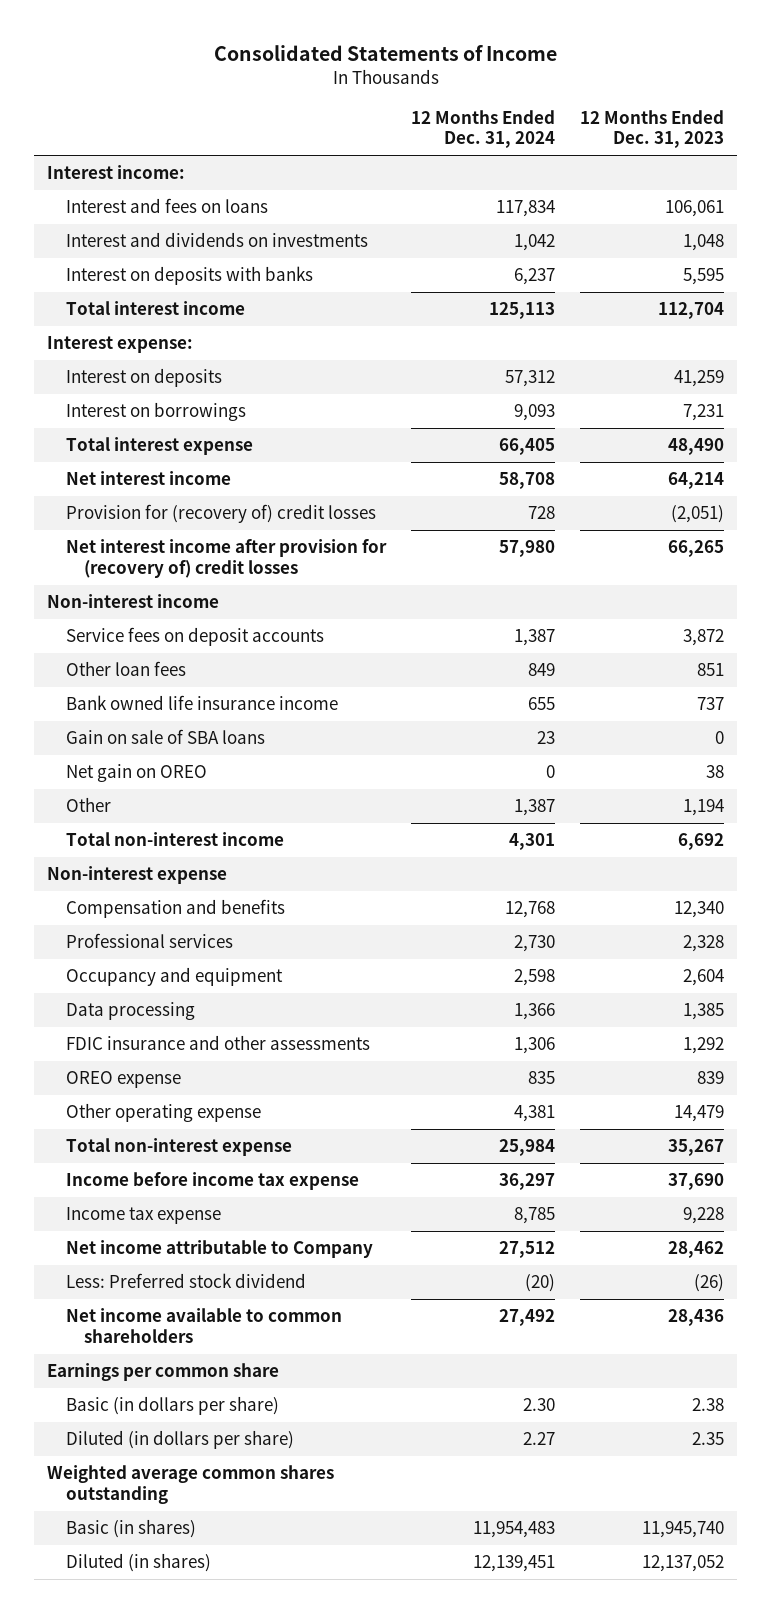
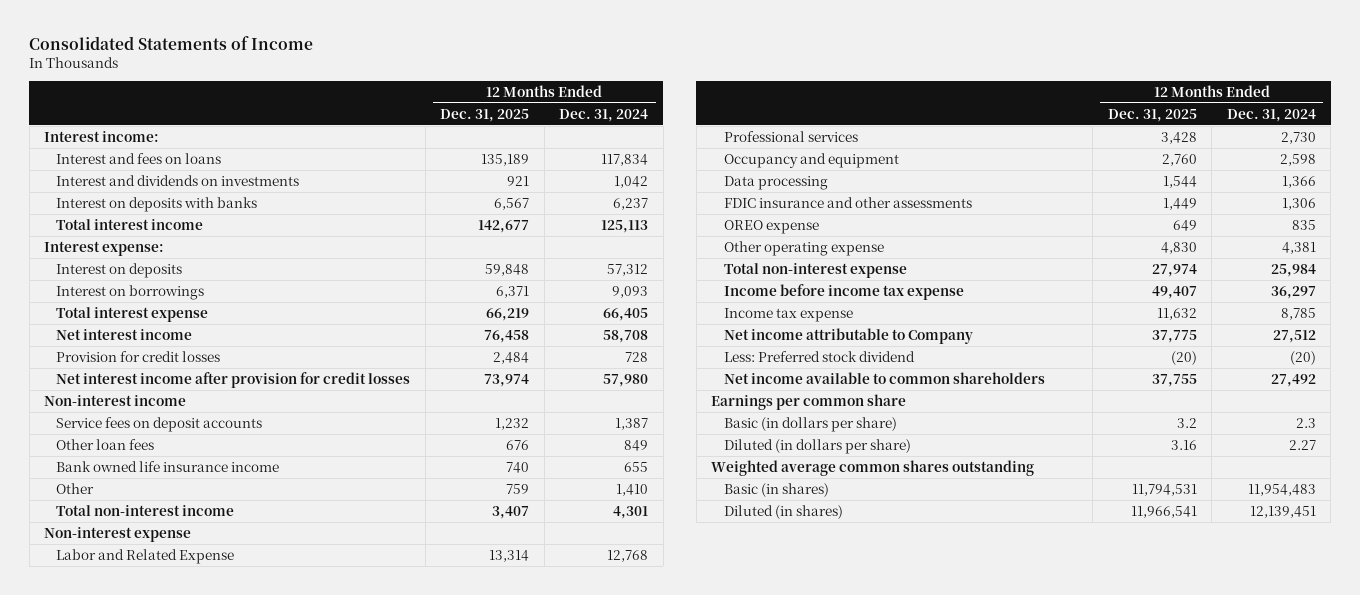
[580,109,725,149] 12 Months Ended Dec. 31, 2023 -> none
none -> [440,108,530,122] Dec. 31, 2025
[65,504,376,524] Provision for (recovery of) credit losses -> [56,350,221,362] Provision for credit losses
[65,539,387,578] Net interest income after provision for (recovery of) credit losses -> [56,371,411,388] Net interest income after provision for credit losses
[65,729,265,745] Gain on sale of SBA loans -> none
[65,764,207,783] Net gain on OREO -> none
[513,799,555,817] 1,387 -> [616,483,649,496] 1,410
[65,899,285,919] Compensation and benefits -> [56,548,235,564] Labor and Related Expense
[522,1398,555,1412] 2.30 -> [1295,417,1316,428] 2.3

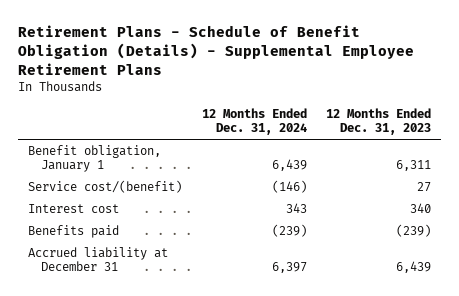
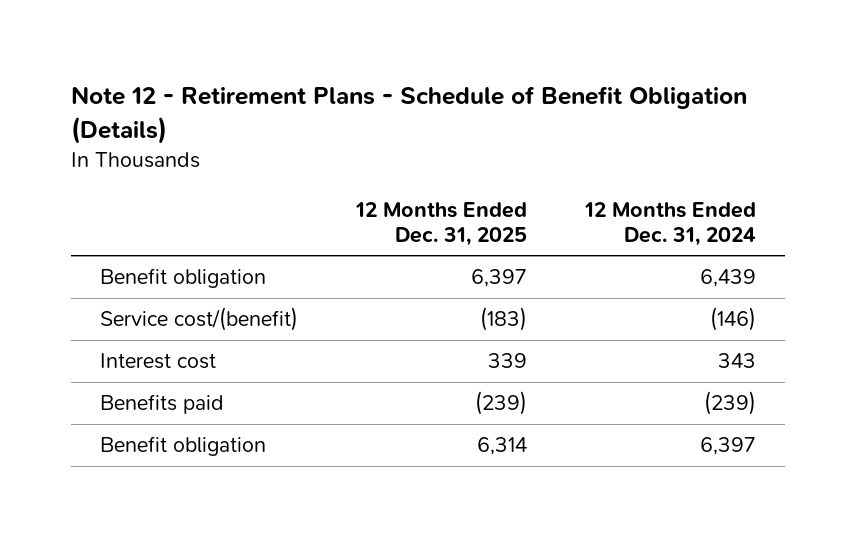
[17,24,414,75] Retirement Plans - Schedule of Benefit Obligation (Details) - Supplemental Employee Retirement Plans -> [71,86,748,144] Note 12 - Retirement Plans - Schedule of Benefit Obligation (Details)
[326,108,432,136] 12 Months Ended Dec. 31, 2023 -> none
none -> [355,201,528,246] 12 Months Ended Dec. 31, 2025
[27,145,161,173] Benefit obligation, January 1 -> [100,268,267,289] Benefit obligation
[27,247,168,272] Accrued liability at December 31 -> [100,436,267,457] Benefit obligation

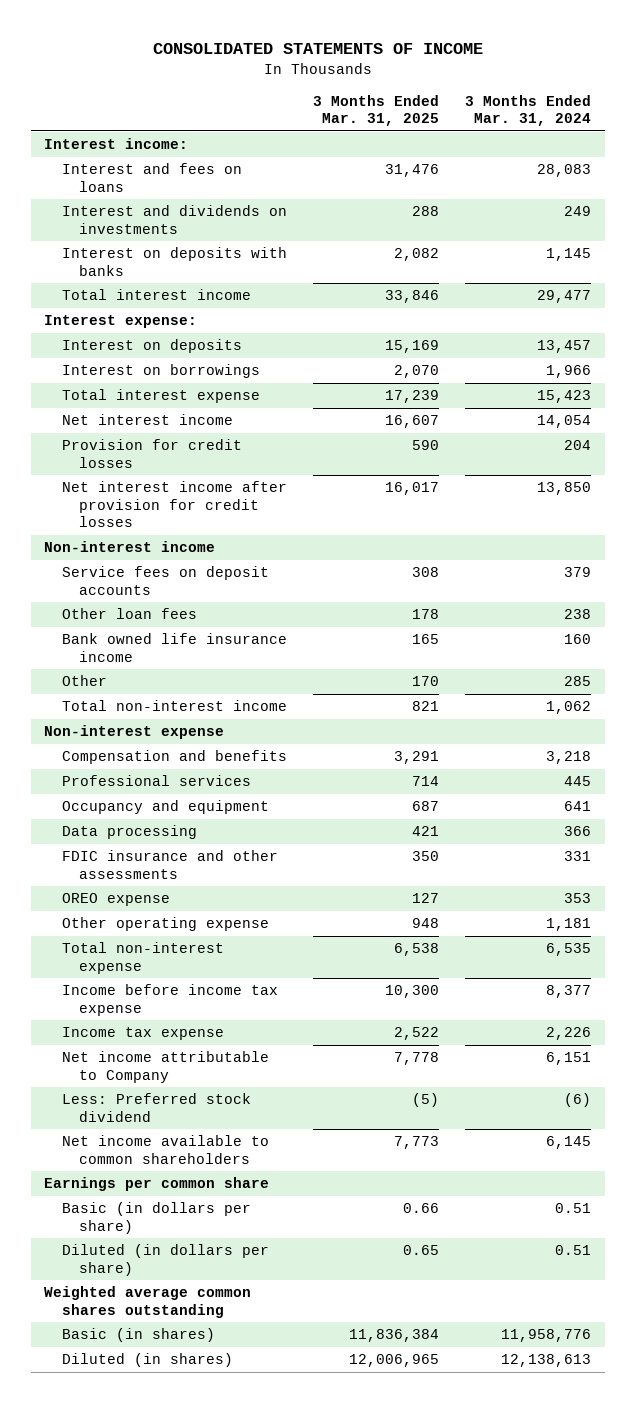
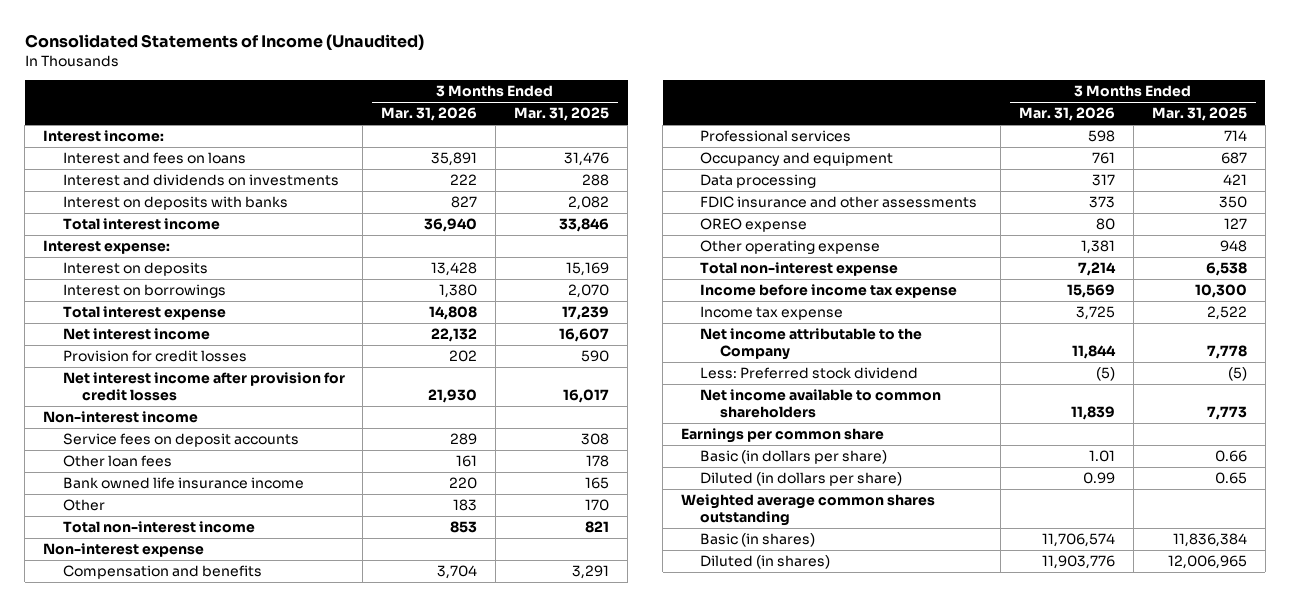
[152,43,483,55] CONSOLIDATED STATEMENTS OF INCOME -> [24,33,424,50] Consolidated Statements of Income (Unaudited)
[465,94,592,127] 3 Months Ended Mar. 31, 2024 -> none
none -> [381,107,478,122] Mar. 31, 2026
[61,1051,269,1083] Net income attributable to Company -> [700,328,923,360] Net income attributable to the Company

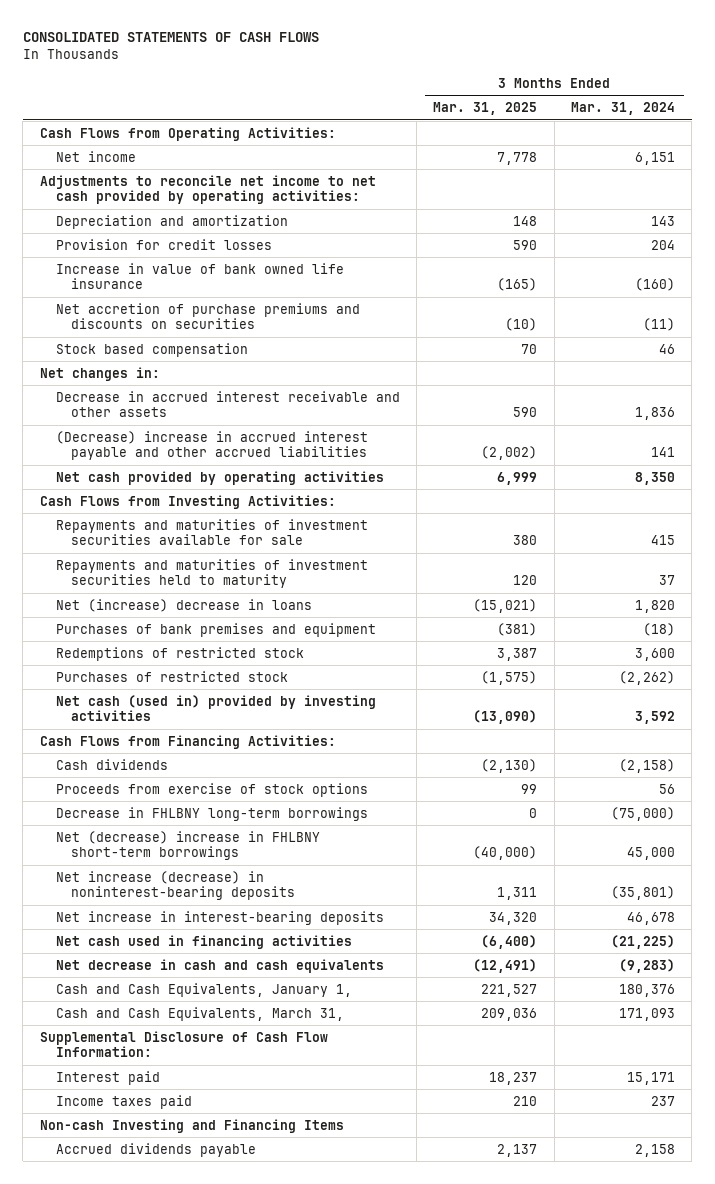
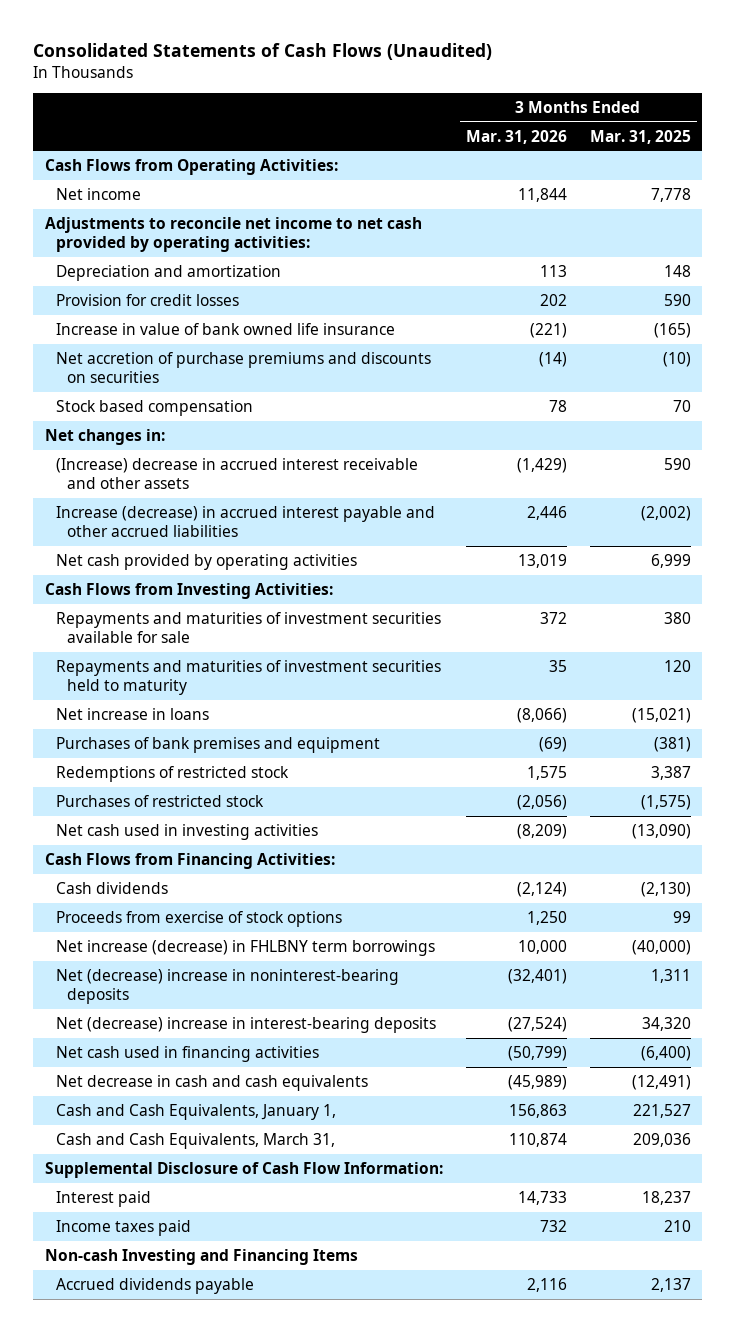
[22,32,319,43] CONSOLIDATED STATEMENTS OF CASH FLOWS -> [33,43,493,61] Consolidated Statements of Cash Flows (Unaudited)
[571,102,676,116] Mar. 31, 2024 -> none
none -> [465,129,567,144] Mar. 31, 2026
[55,390,400,418] Decrease in accrued interest receivable and other assets -> [55,457,418,490] (Increase) decrease in accrued interest receivable and other assets
[55,430,368,461] (Decrease) increase in accrued interest payable and other accrued liabilities -> [55,505,435,538] Increase (decrease) in accrued interest payable and other accrued liabilities
[55,598,312,612] Net (increase) decrease in loans -> [55,707,209,720] Net increase in loans
[55,694,376,722] Net cash (used in) provided by investing activities -> [55,823,318,840] Net cash used in investing activities
[55,830,320,861] Net (decrease) increase in FHLBNY short-term borrowings -> none
[55,806,368,821] Decrease in FHLBNY long-term borrowings -> [55,939,435,956] Net increase (decrease) in FHLBNY term borrowings
[529,807,538,818] 0 -> [631,939,691,955] (40,000)
[55,870,296,901] Net increase (decrease) in noninterest-bearing deposits -> [55,968,399,1005] Net (decrease) increase in noninterest-bearing deposits
[55,910,384,925] Net increase in interest-bearing deposits -> [55,1016,436,1033] Net (decrease) increase in interest-bearing deposits

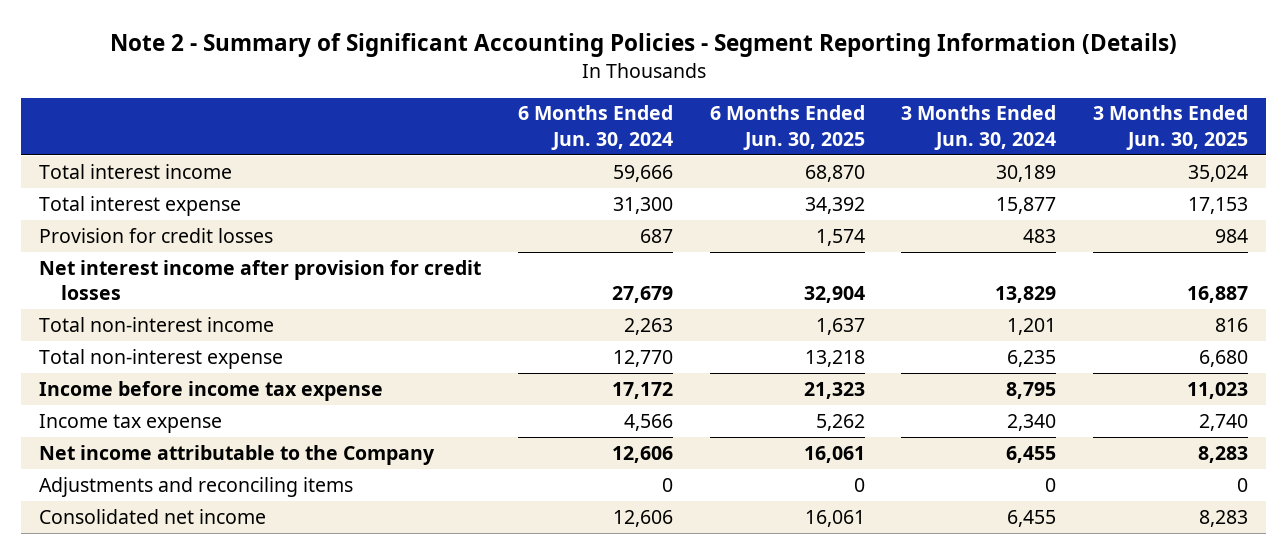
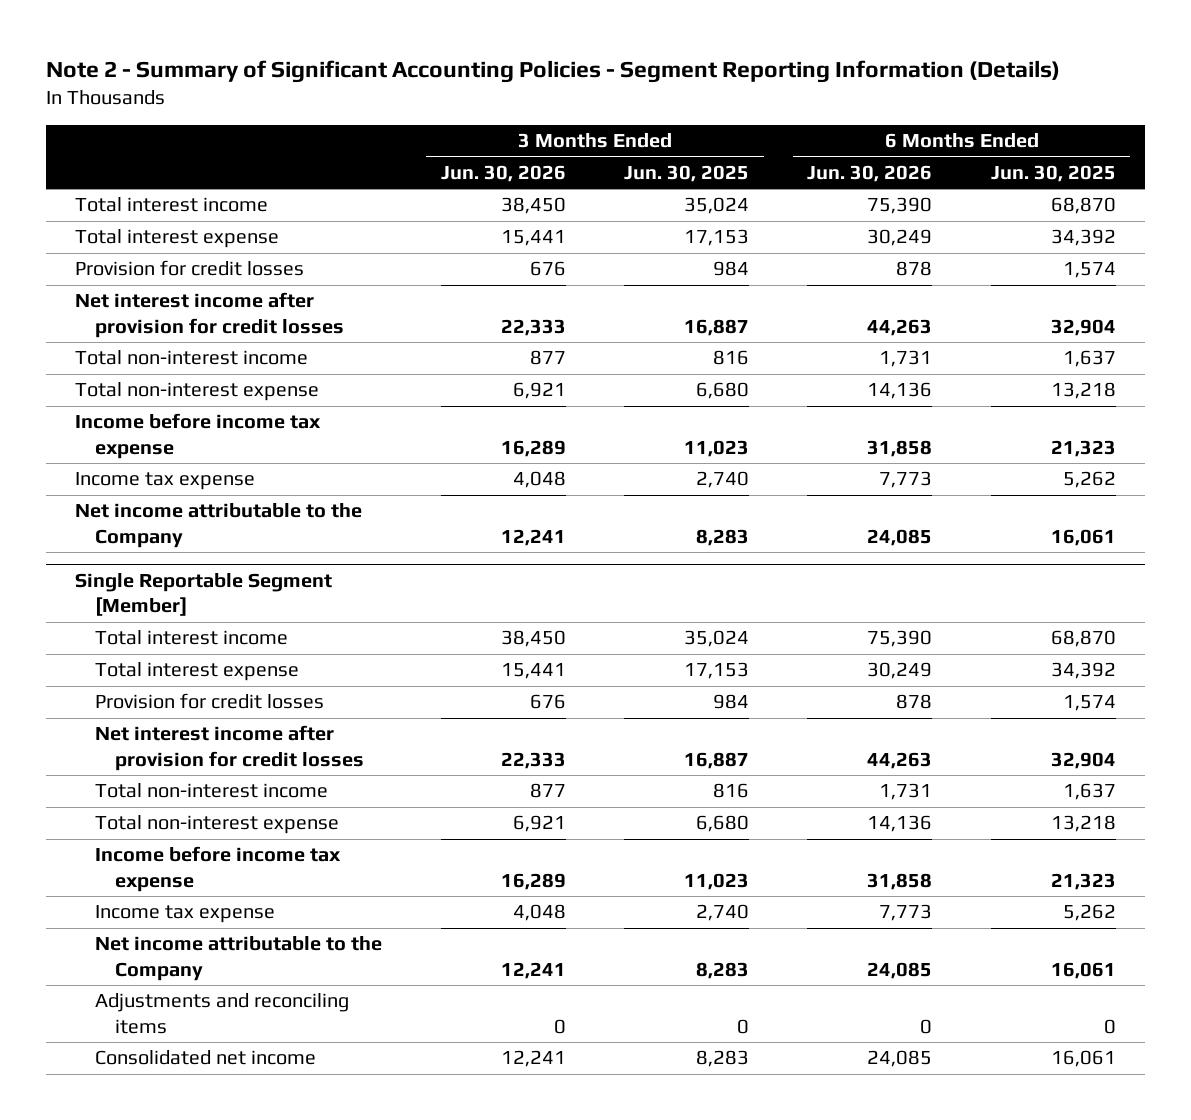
[517,105,673,150] 6 Months Ended Jun. 30, 2024 -> none
[901,105,1057,150] 3 Months Ended Jun. 30, 2024 -> none
none -> [440,164,566,182] Jun. 30, 2026
none -> [807,164,933,182] Jun. 30, 2026
none -> [75,573,333,617] Single Reportable Segment [Member]
none -> [95,630,289,646] Total interest income
none -> [95,662,300,682] Total interest expense
none -> [95,693,325,710] Provision for credit losses
none -> [95,725,365,771] Net interest income after provision for credit losses
none -> [95,783,329,799] Total non-interest income
none -> [95,815,340,835] Total non-interest expense
none -> [95,846,342,892] Income before income tax expense
none -> [95,905,276,924] Income tax expense
none -> [95,936,383,981] Net income attributable to the Company

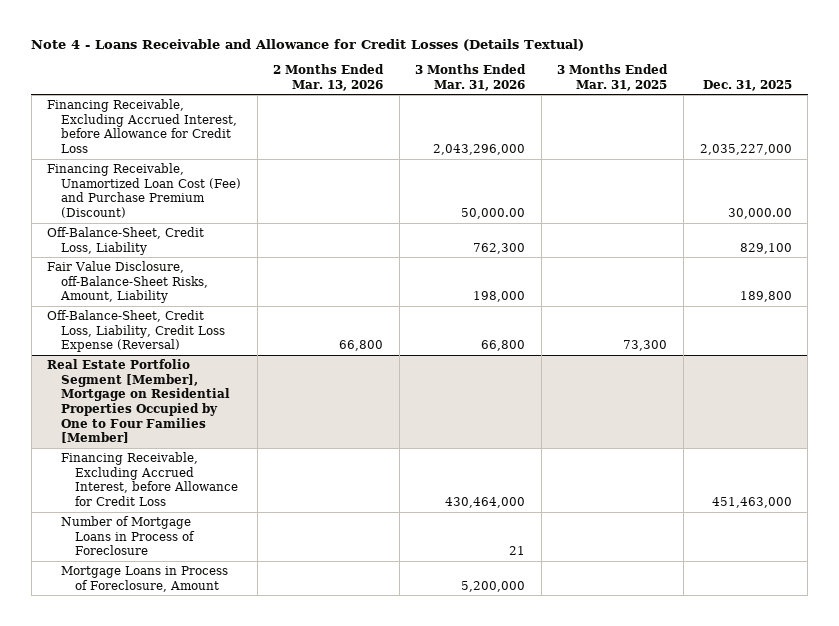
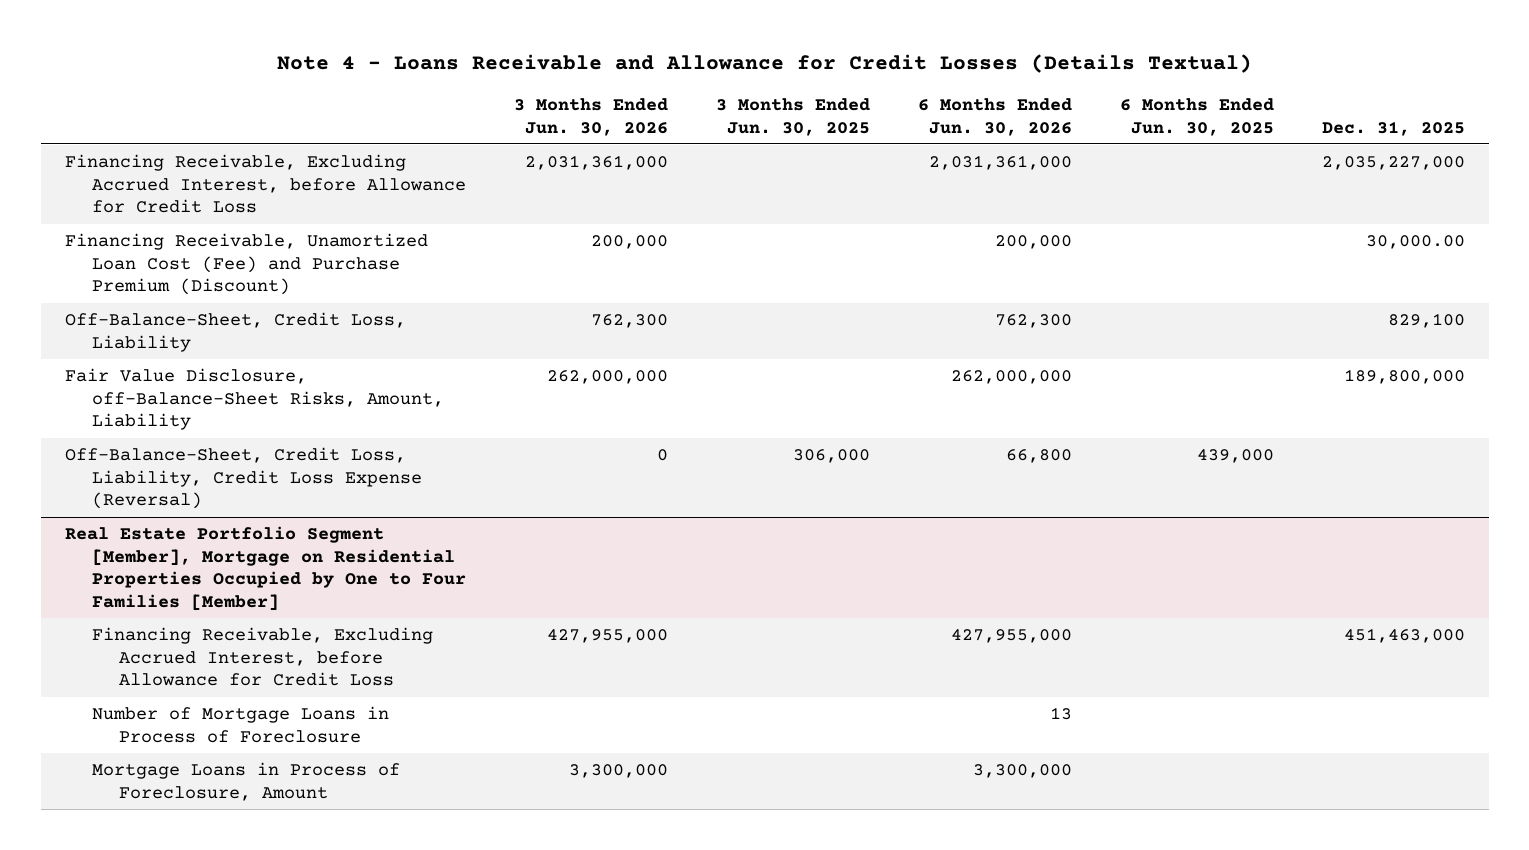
[273,64,385,91] 2 Months Ended Mar. 13, 2026 -> none
[415,64,527,91] 3 Months Ended Mar. 31, 2026 -> none
[557,64,669,91] 3 Months Ended Mar. 31, 2025 -> none
none -> [513,97,668,136] 3 Months Ended Jun. 30, 2026
none -> [715,97,870,136] 3 Months Ended Jun. 30, 2025
none -> [917,97,1072,136] 6 Months Ended Jun. 30, 2026
none -> [1119,97,1274,136] 6 Months Ended Jun. 30, 2025
[739,291,792,303] 189,800 -> [1343,369,1465,385] 189,800,000

